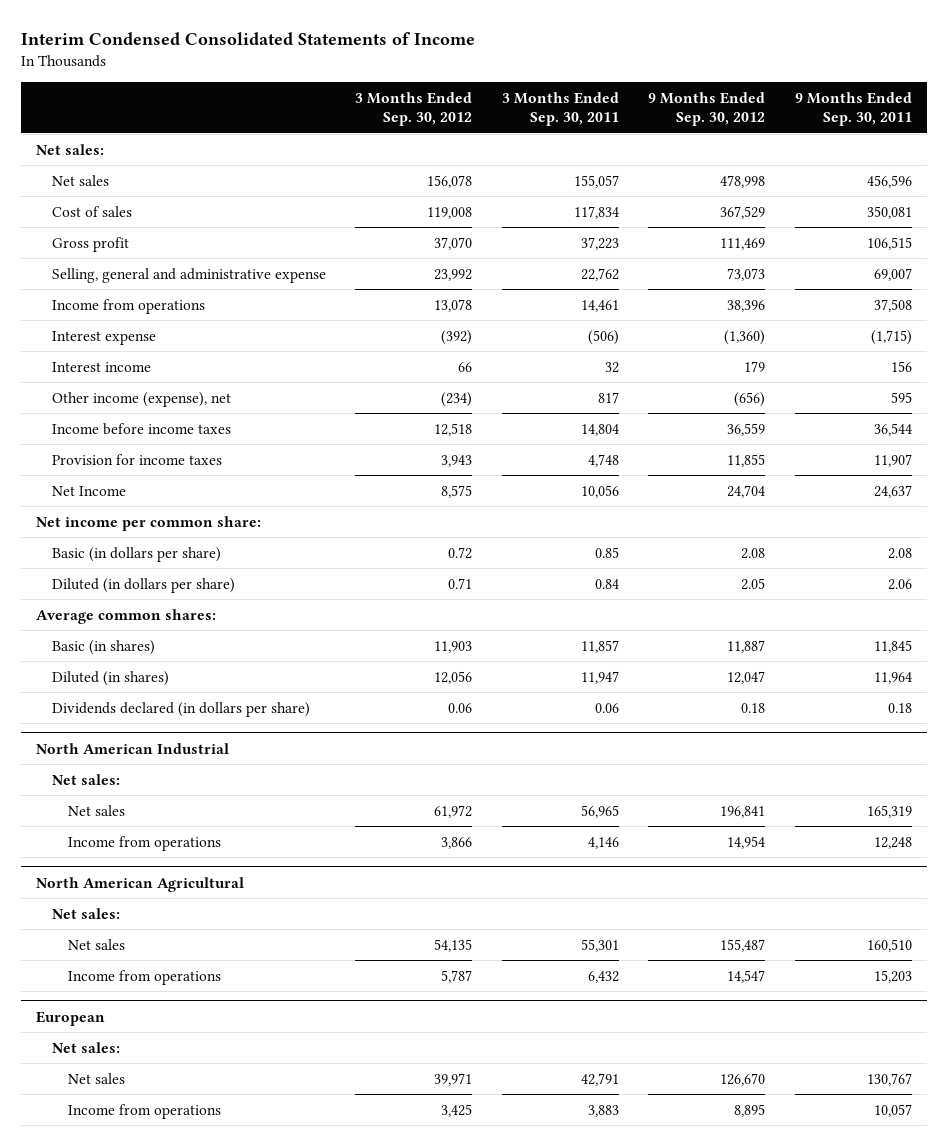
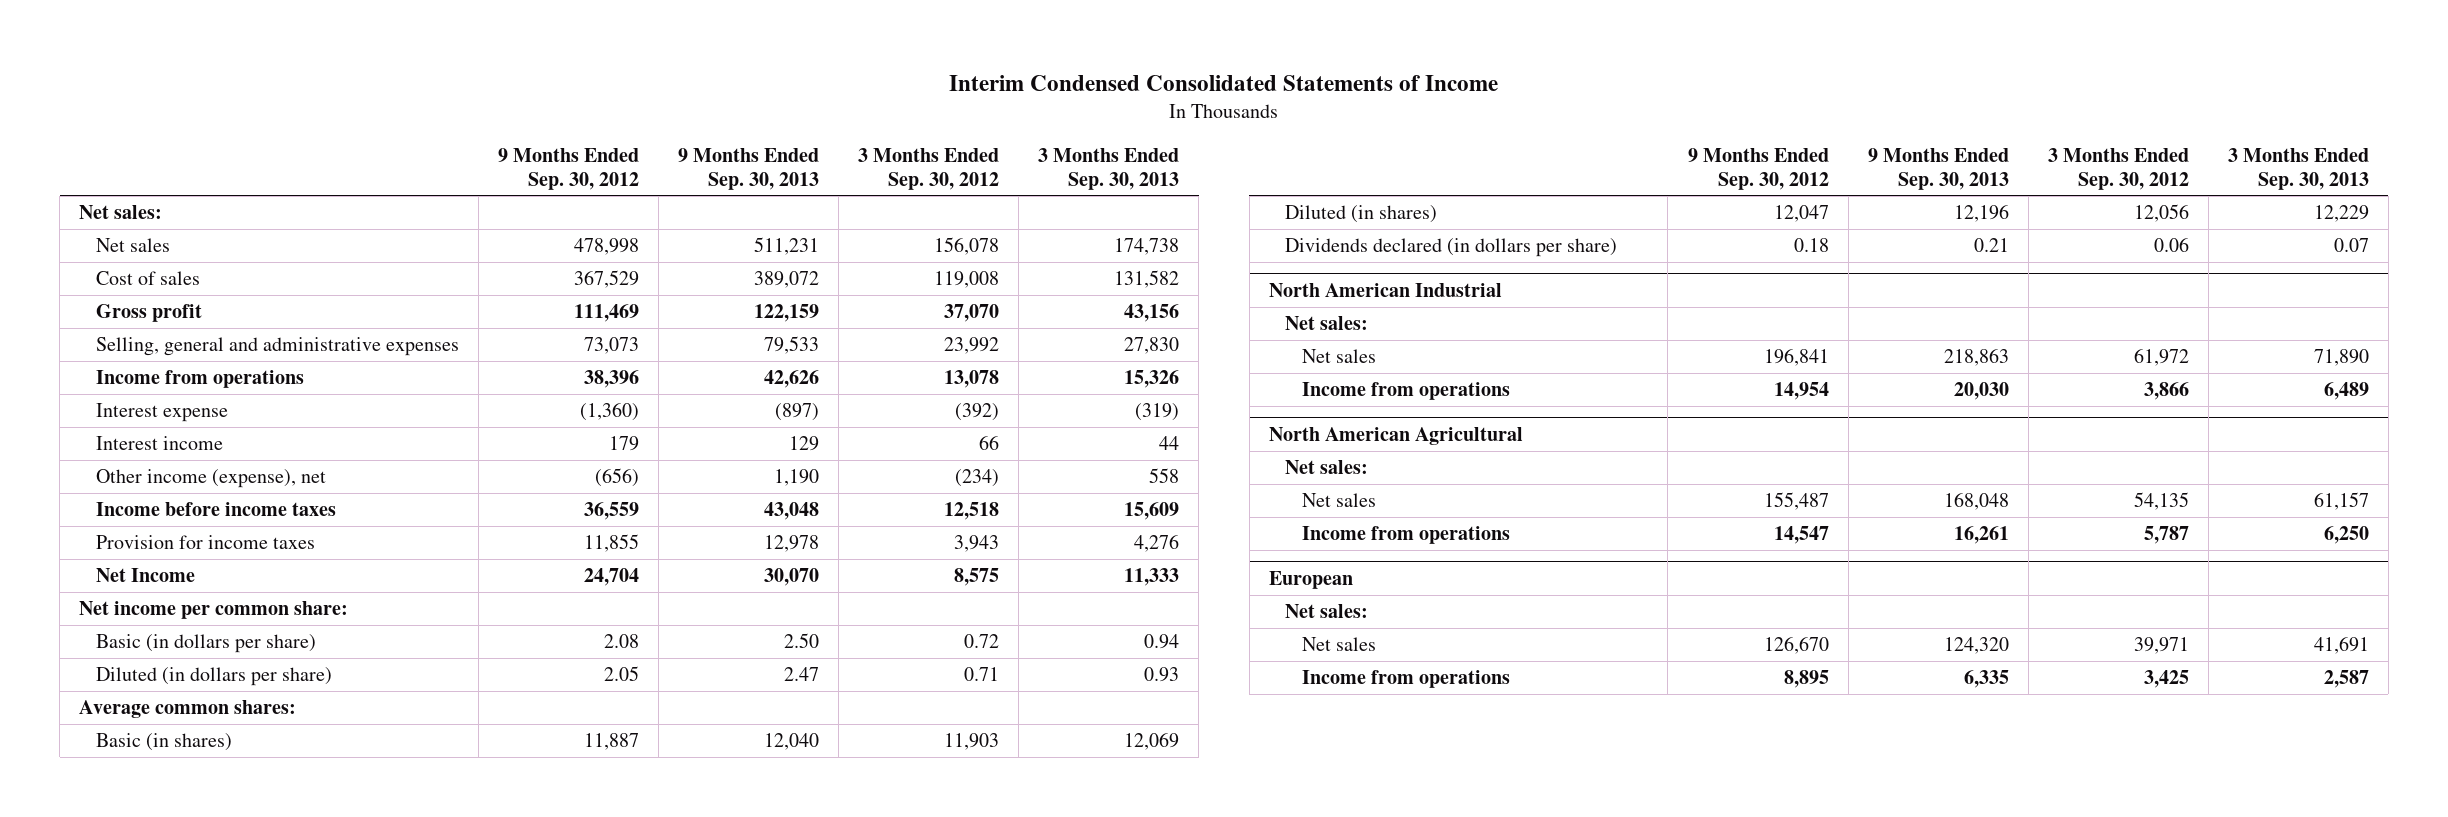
[501,91,619,127] 3 Months Ended Sep. 30, 2011 -> none
[794,91,912,127] 9 Months Ended Sep. 30, 2011 -> none
none -> [678,147,820,190] 9 Months Ended Sep. 30, 2013
none -> [1038,147,1180,190] 3 Months Ended Sep. 30, 2013
[51,267,326,283] Selling, general and administrative expense -> [95,337,459,357] Selling, general and administrative expenses

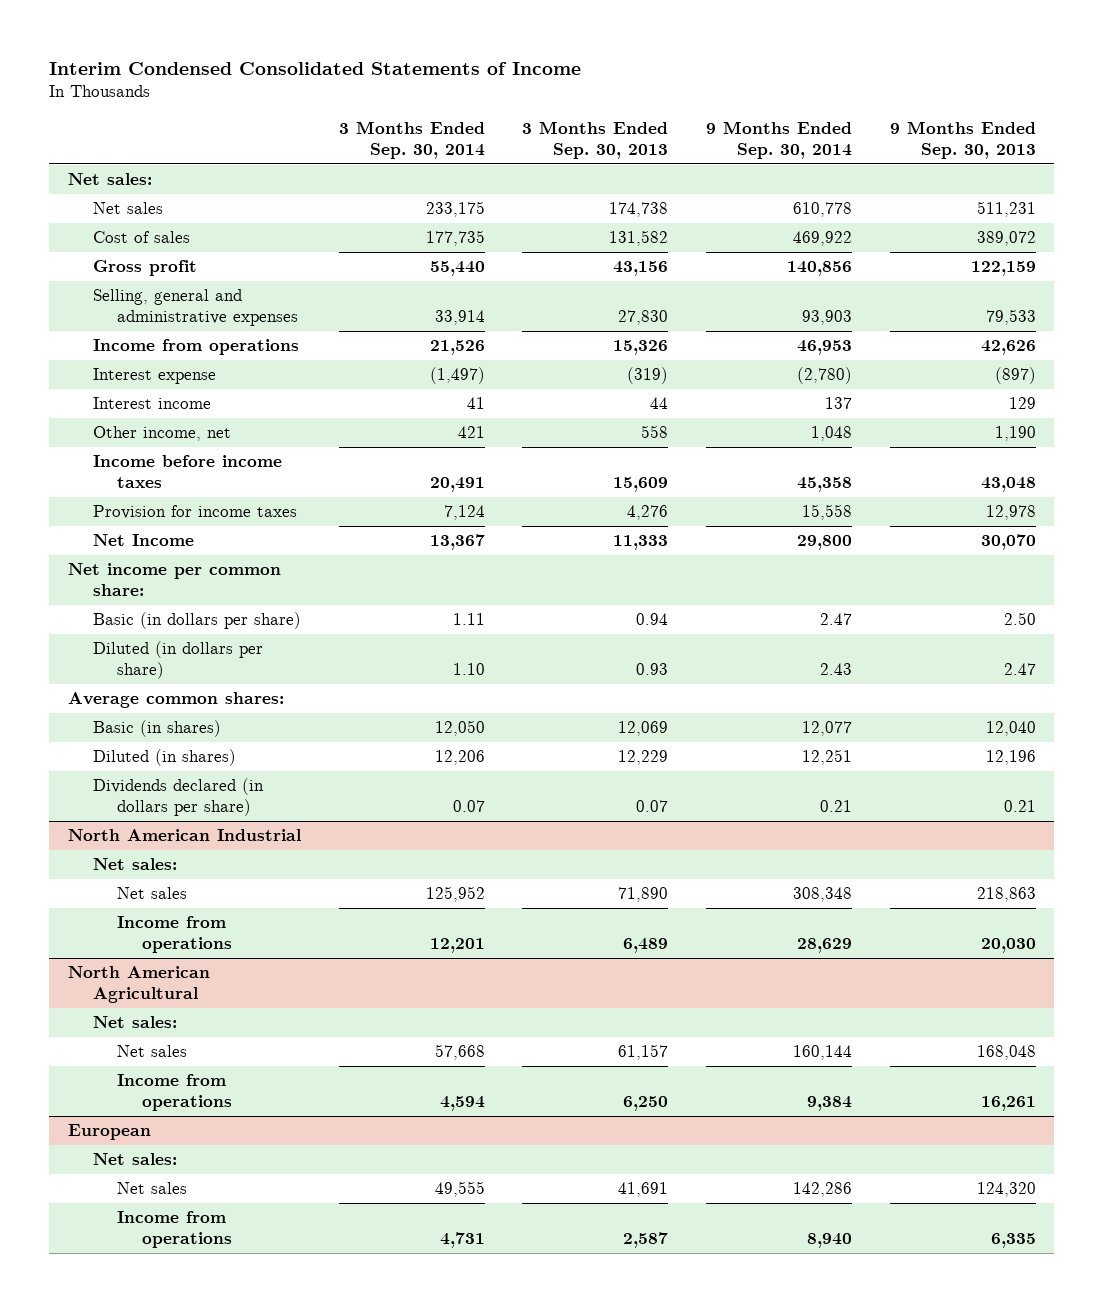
[497,147,639,190] 9 Months Ended Sep. 30, 2012 -> none
[858,147,1000,190] 3 Months Ended Sep. 30, 2012 -> none
none -> [338,121,485,159] 3 Months Ended Sep. 30, 2014
none -> [706,121,853,159] 9 Months Ended Sep. 30, 2014
[95,469,326,489] Other income (expense), net -> [92,426,231,442] Other income, net

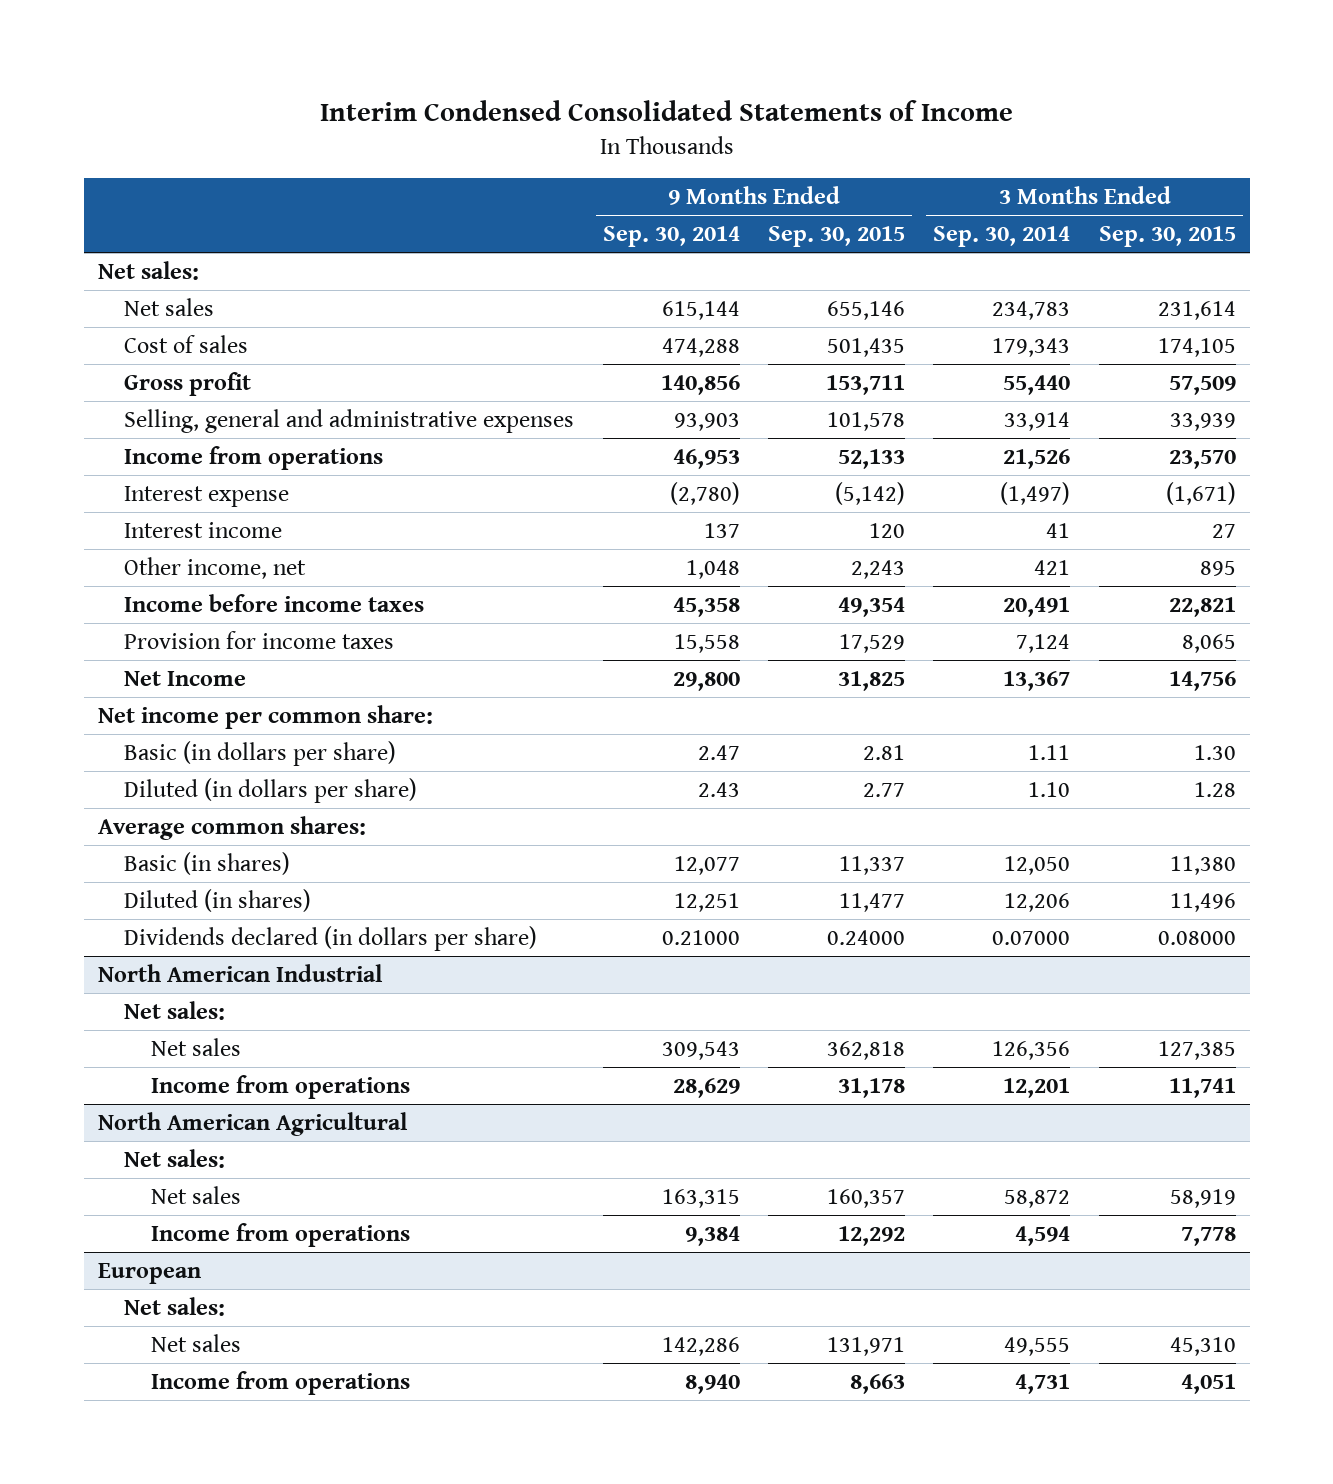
[522,121,669,159] 3 Months Ended Sep. 30, 2013 -> none
[889,121,1036,159] 9 Months Ended Sep. 30, 2013 -> none
none -> [768,226,906,248] Sep. 30, 2015
none -> [1098,226,1236,248] Sep. 30, 2015
[425,201,485,218] 233,175 -> [992,301,1071,321] 234,783
[793,202,853,218] 610,778 -> [661,301,740,321] 615,144
[425,230,485,247] 177,735 -> [992,338,1071,358] 179,343
[793,231,853,247] 469,922 -> [661,338,740,358] 474,288
[452,799,485,812] 0.07 -> [992,931,1071,946] 0.07000
[820,799,853,812] 0.21 -> [661,930,740,946] 0.21000
[425,886,485,903] 125,952 -> [992,1041,1071,1061] 126,356
[793,887,853,903] 308,348 -> [661,1041,740,1061] 309,543
[434,1044,485,1061] 57,668 -> [1004,1190,1071,1209] 58,872
[793,1045,853,1061] 160,144 -> [661,1189,740,1209] 163,315

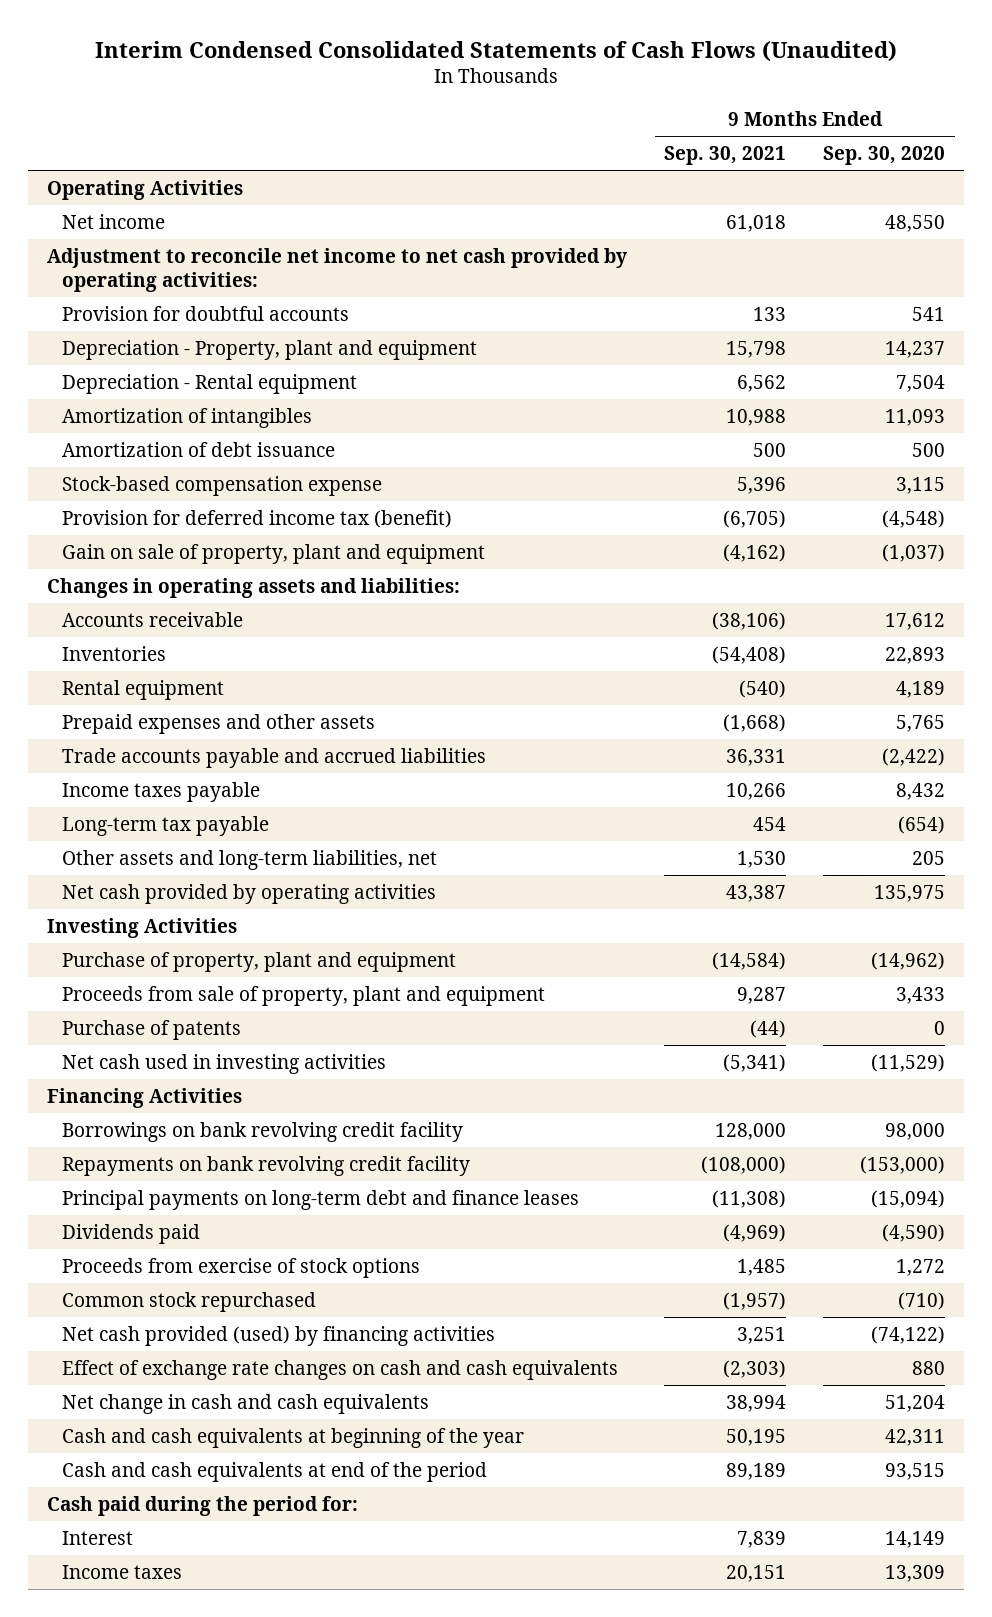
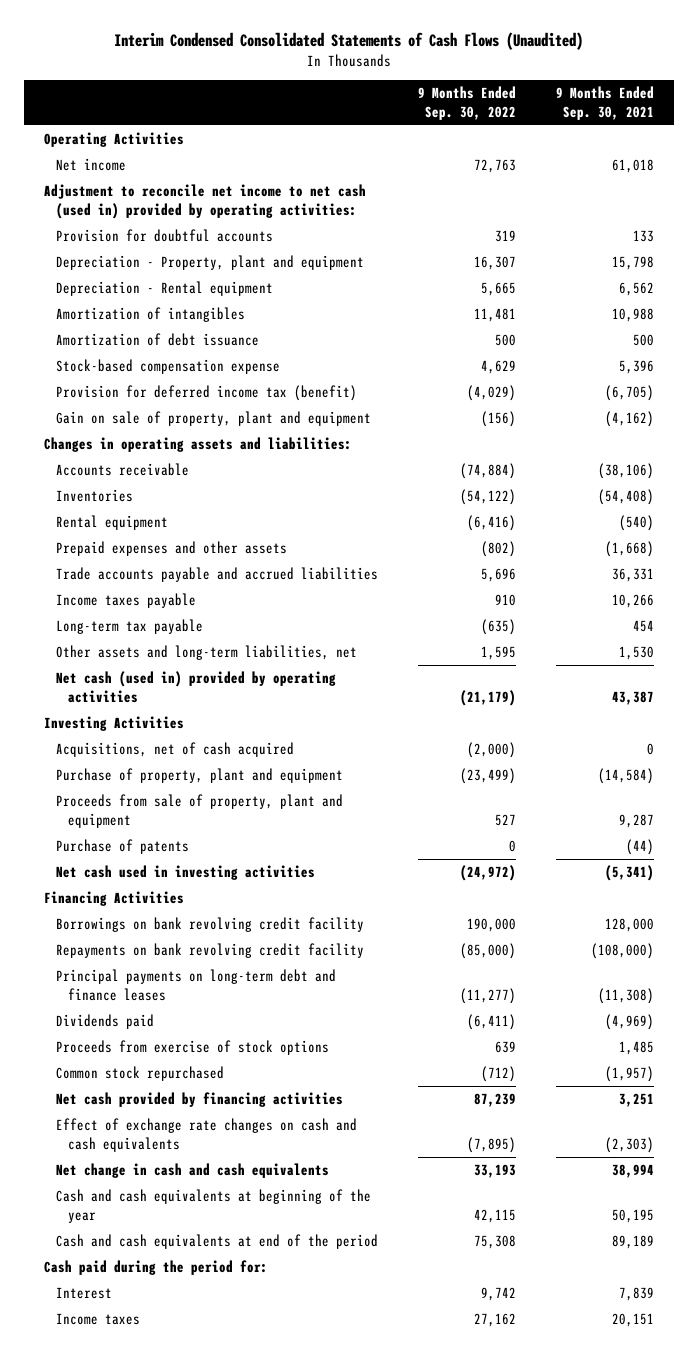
[823,146,946,166] Sep. 30, 2020 -> none
none -> [417,86,516,121] 9 Months Ended Sep. 30, 2022
[46,247,627,293] Adjustment to reconcile net income to net cash provided by operating activities: -> [43,184,366,219] Adjustment to reconcile net income to net cash (used in) provided by operating activities:
[61,883,436,904] Net cash provided by operating activities -> [56,671,337,703] Net cash (used in) provided by operating activities
none -> [56,742,295,758] Acquisitions, net of cash acquired
[61,1325,495,1346] Net cash provided (used) by financing activities -> [56,1092,344,1108] Net cash provided by financing activities

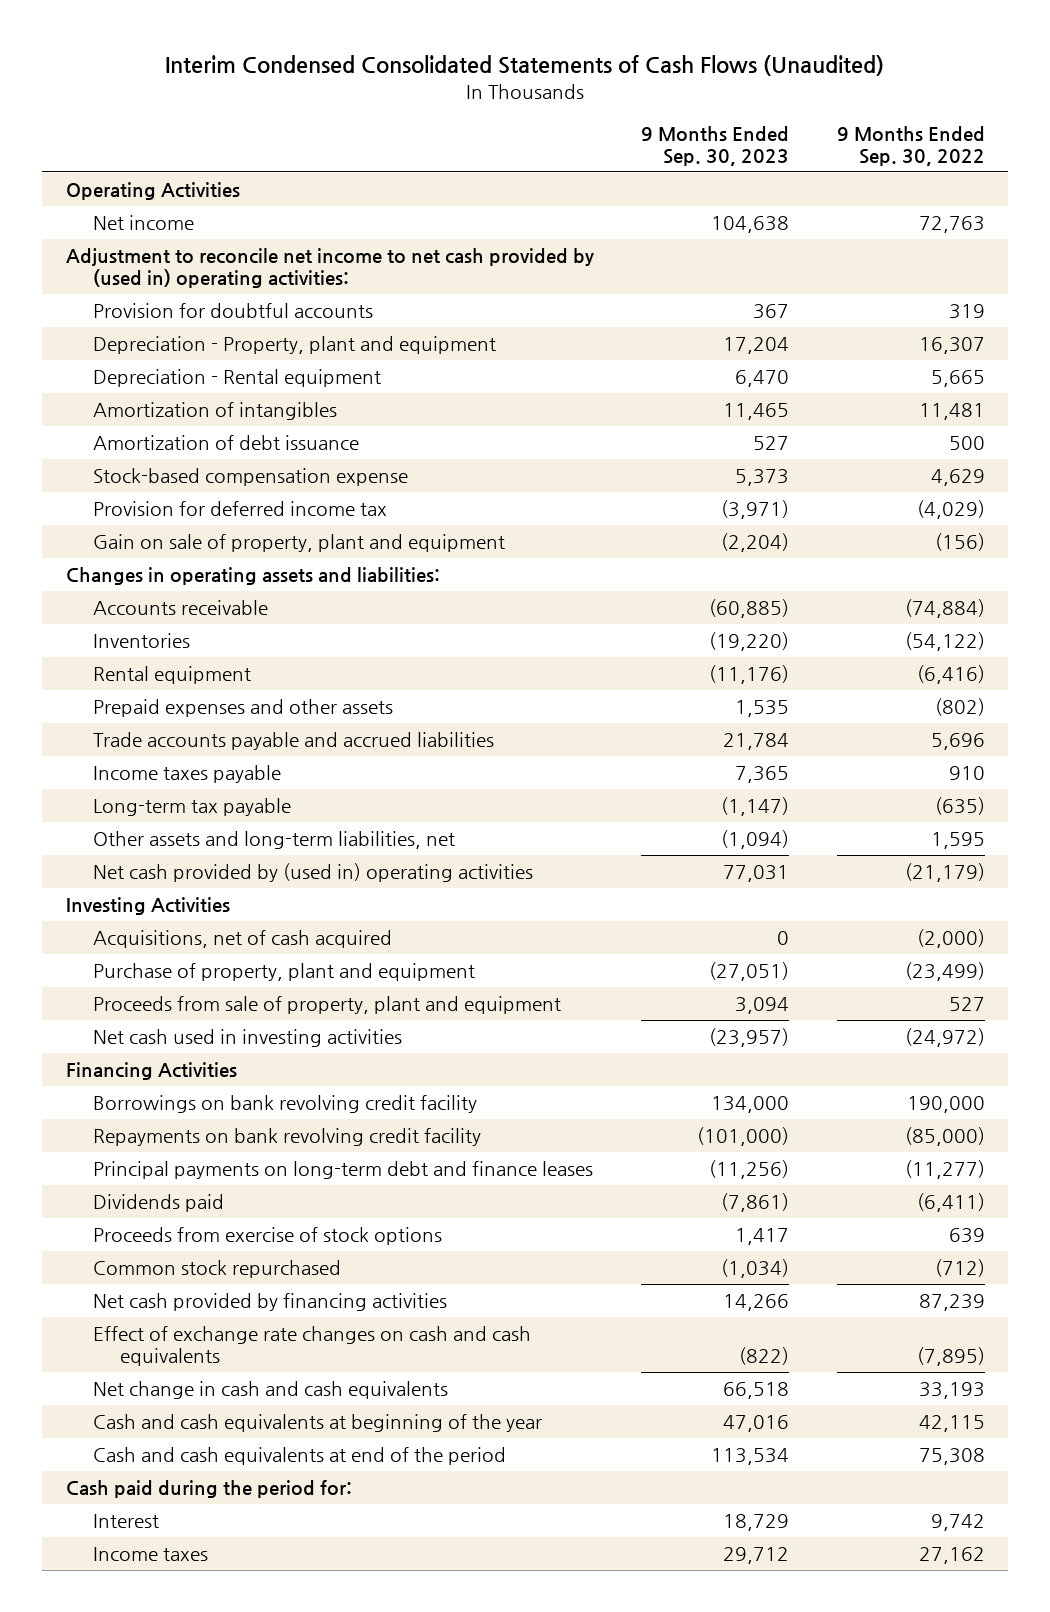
[555,86,654,121] 9 Months Ended Sep. 30, 2021 -> none
none -> [641,125,790,167] 9 Months Ended Sep. 30, 2023
[43,184,366,219] Adjustment to reconcile net income to net cash (used in) provided by operating activities: -> [65,248,594,289] Adjustment to reconcile net income to net cash provided by (used in) operating activities:
[56,385,358,402] Provision for deferred income tax (benefit) -> [92,501,387,517] Provision for deferred income tax
[56,671,337,703] Net cash (used in) provided by operating activities -> [92,863,533,883] Net cash provided by (used in) operating activities
[56,839,190,855] Purchase of patents -> none

